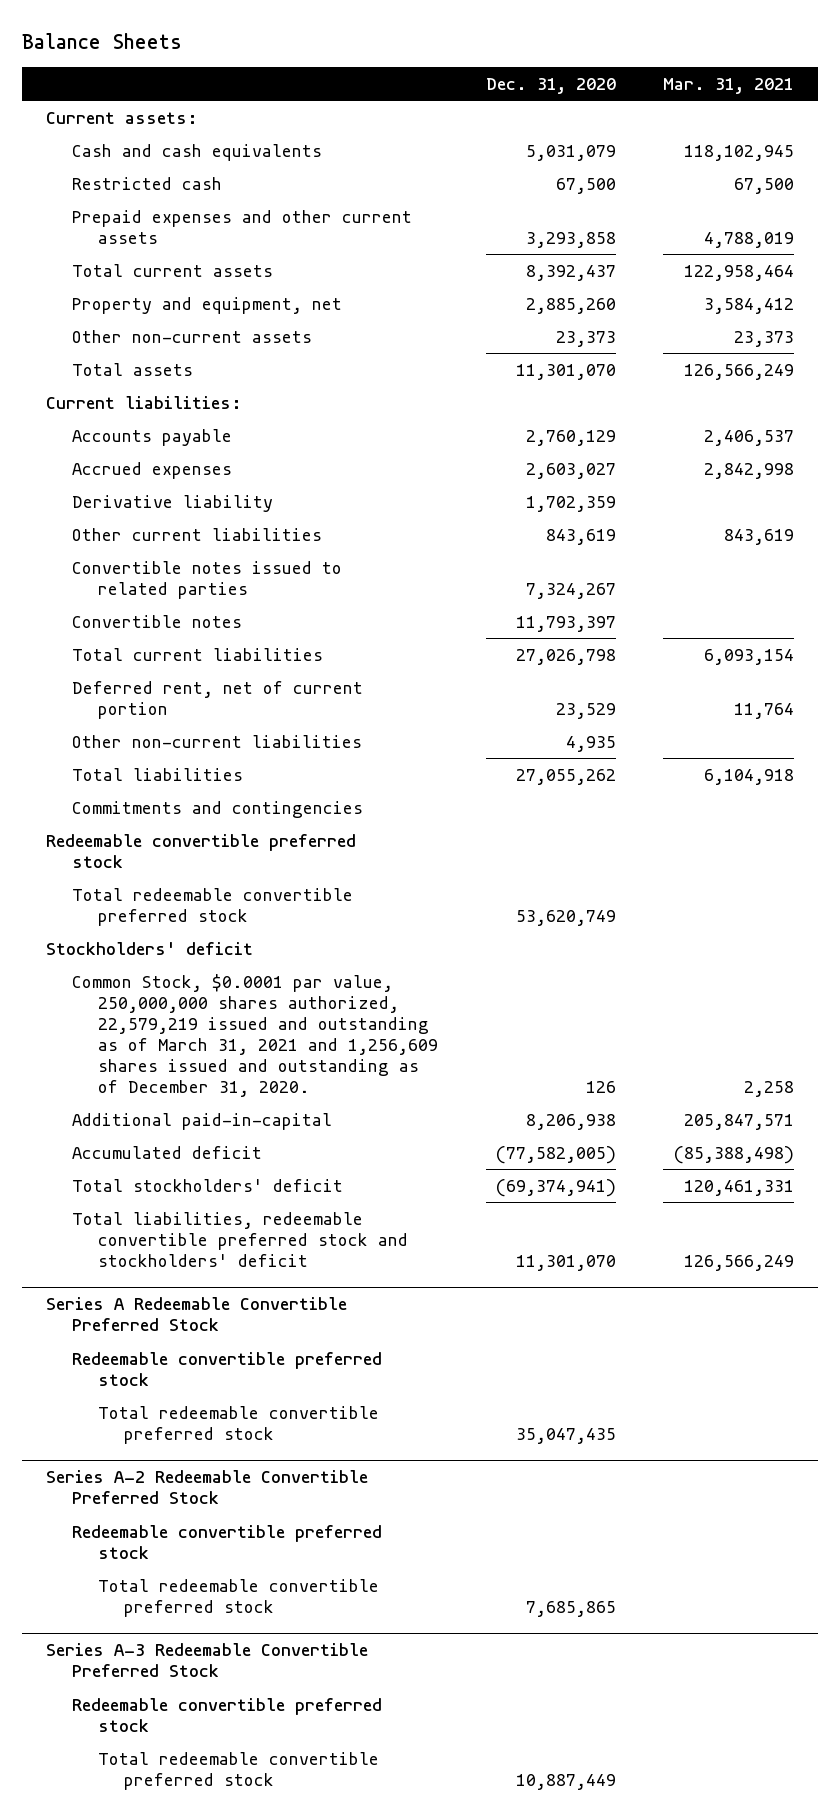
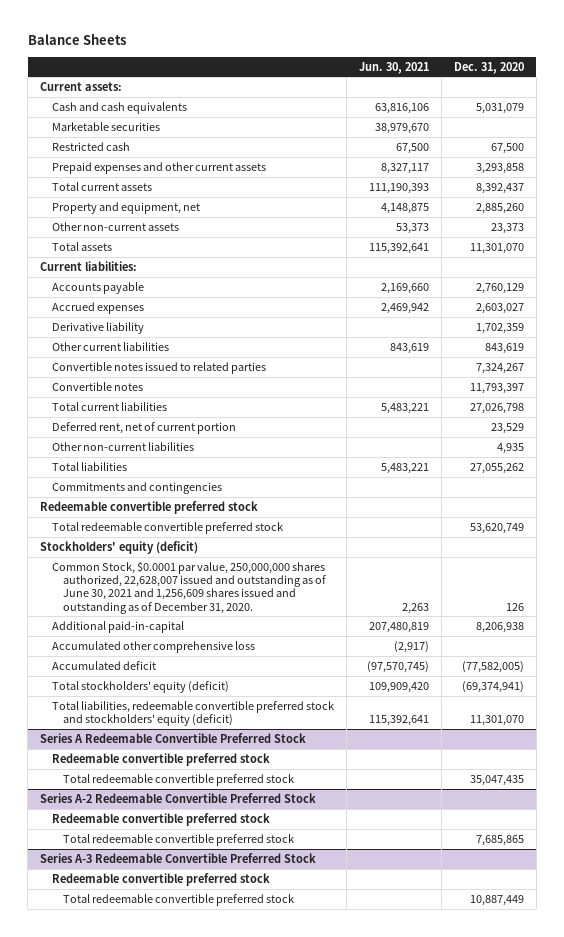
[663,77,795,94] Mar. 31, 2021 -> none
none -> [358,61,429,74] Jun. 30, 2021
none -> [51,121,160,131] Marketable securities
[45,941,253,955] Stockholders' deficit -> [40,540,199,554] Stockholders' equity (deficit)
[71,973,439,1097] Common Stock, $0.0001 par value, 250,000,000 shares authorized, 22,579,219 issued and outstanding as of March 31, 2021 and 1,256,609 shares issued and outstanding as of December 31, 2020. -> [51,560,327,614] Common Stock, $0.0001 par value, 250,000,000 shares authorized, 22,628,007 issued and outstanding as of June 30, 2021 and 1,256,609 shares issued and outstanding as of December 31, 2020.
none -> [51,640,255,653] Accumulated other comprehensive loss
[71,1178,343,1192] Total stockholders' deficit -> [51,680,229,693] Total stockholders' equity (deficit)
[71,1211,409,1267] Total liabilities, redeemable convertible preferred stock and stockholders' deficit -> [51,700,334,727] Total liabilities, redeemable convertible preferred stock and stockholders' equity (deficit)

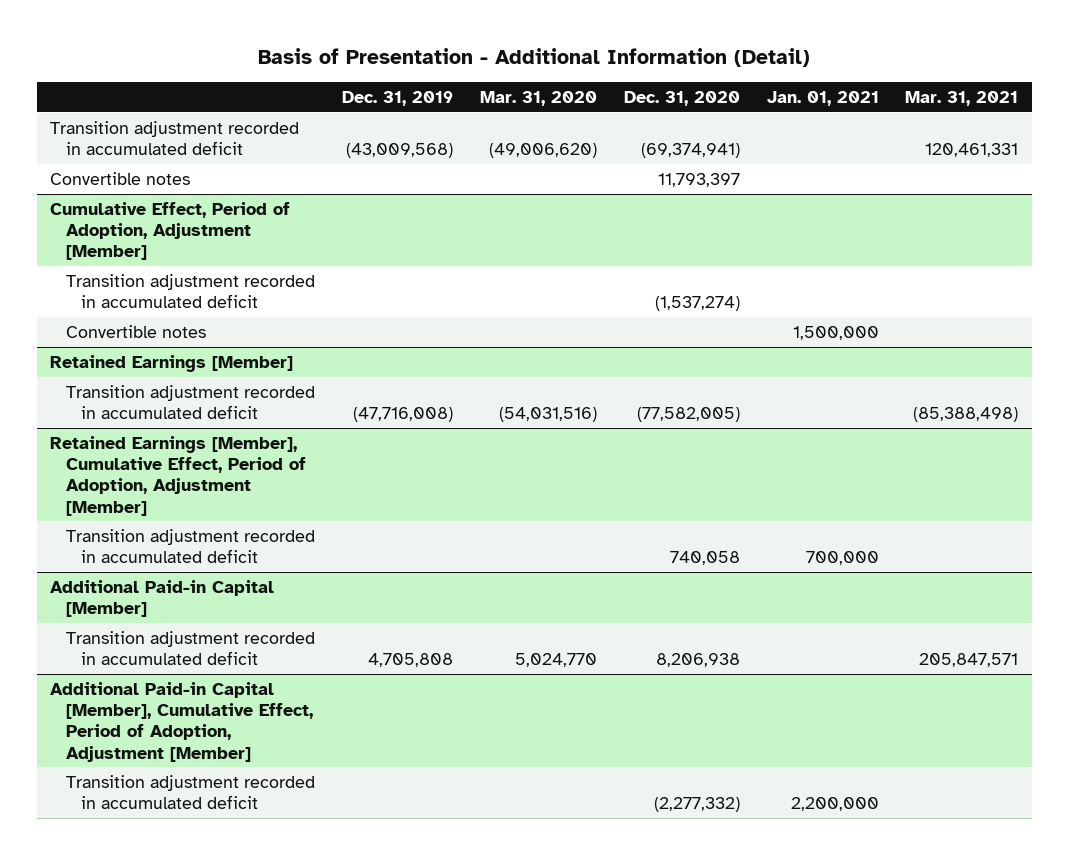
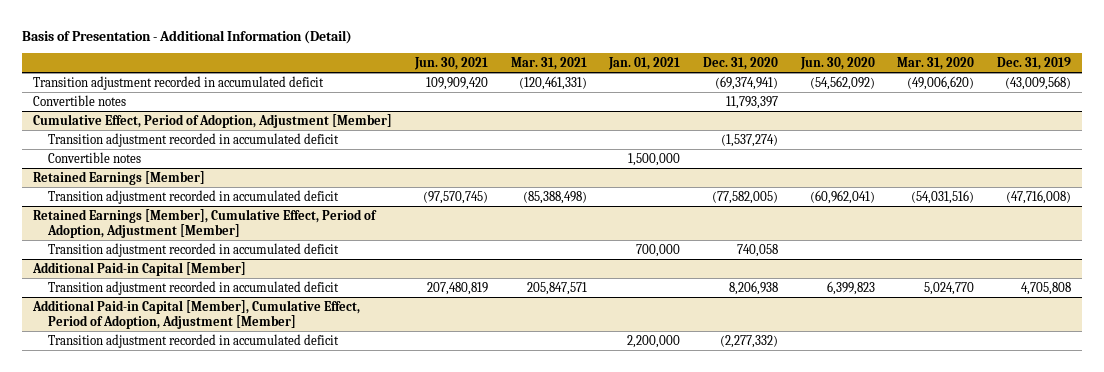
none -> [413,57,488,71] Jun. 30, 2021
none -> [799,57,875,71] Jun. 30, 2020
[925,143,1019,158] 120,461,331 -> [518,75,587,90] (120,461,331)

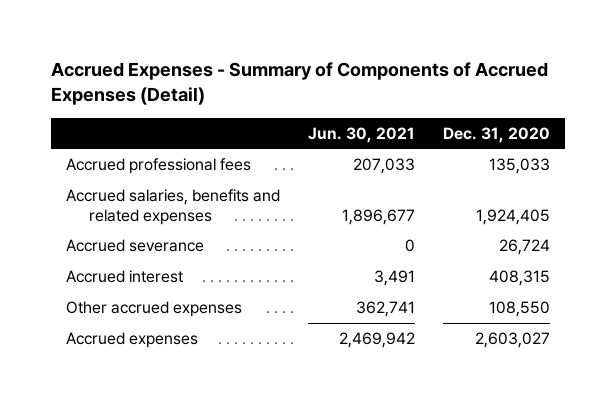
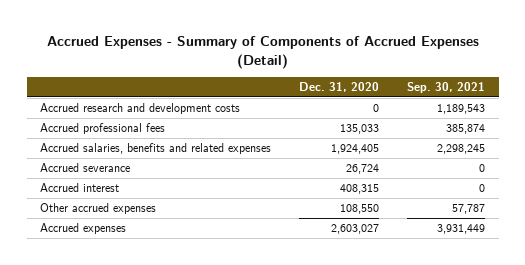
[307,126,415,143] Jun. 30, 2021 -> none
none -> [406,81,485,93] Sep. 30, 2021
none -> [40,103,241,115] Accrued research and development costs

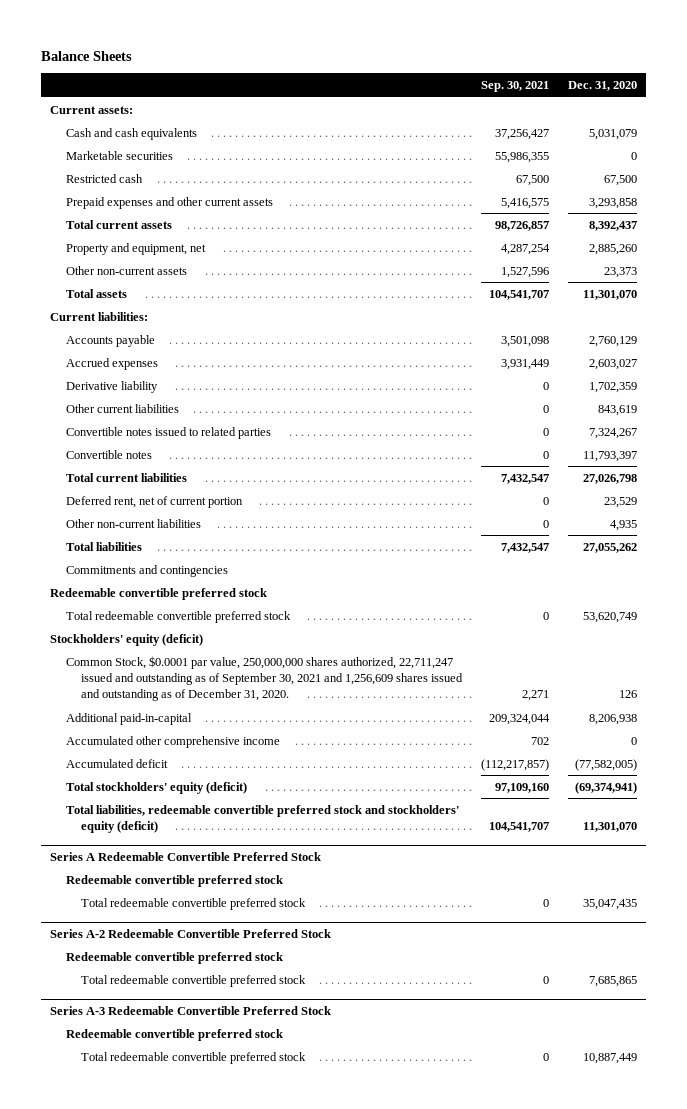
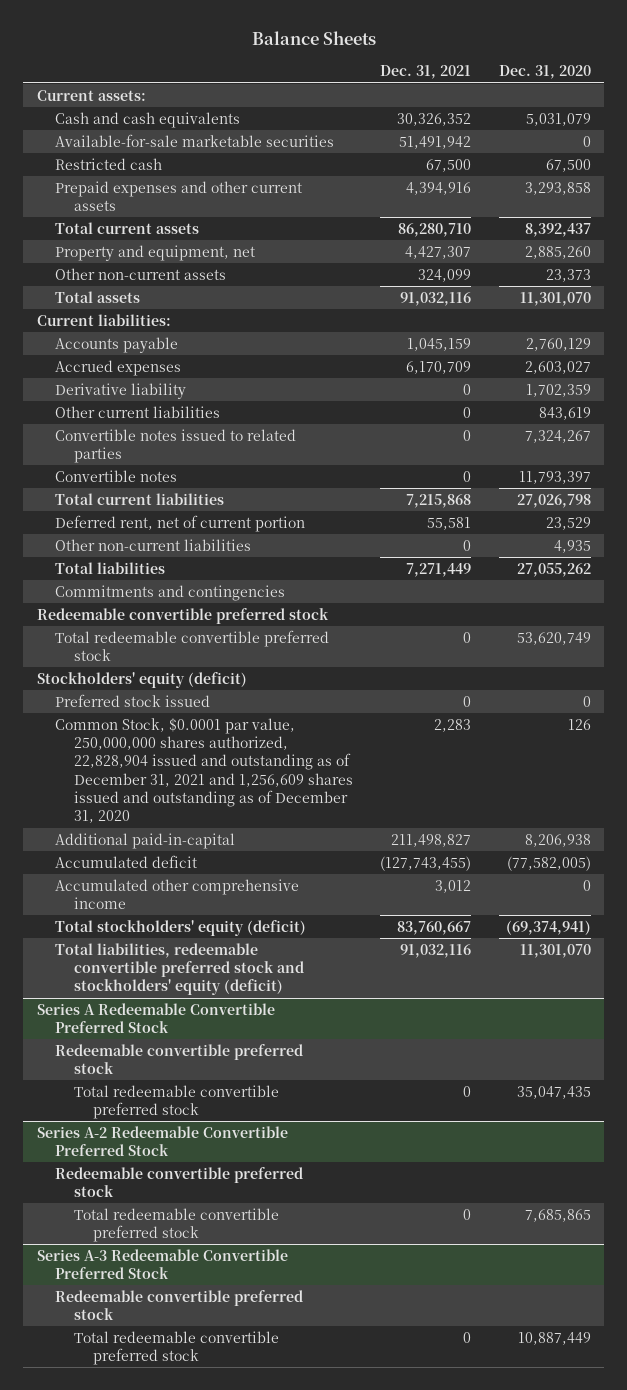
[480,81,549,93] Sep. 30, 2021 -> none
none -> [380,65,472,80] Dec. 31, 2021
[65,150,173,160] Marketable securities -> [55,133,335,147] Available-for-sale marketable securities
none -> [55,693,211,707] Preferred stock issued
[65,655,464,702] Common Stock, $0.0001 par value, 250,000,000 shares authorized, 22,711,247 issued and outstanding as of September 30, 2021 and 1,256,609 shares issued and outstanding as of December 31, 2020. -> [55,717,353,824] Common Stock, $0.0001 par value, 250,000,000 shares authorized, 22,828,904 issued and outstanding as of December 31, 2021 and 1,256,609 shares issued and outstanding as of December 31, 2020
[65,735,280,748] Accumulated other comprehensive income -> [55,878,300,910] Accumulated other comprehensive income

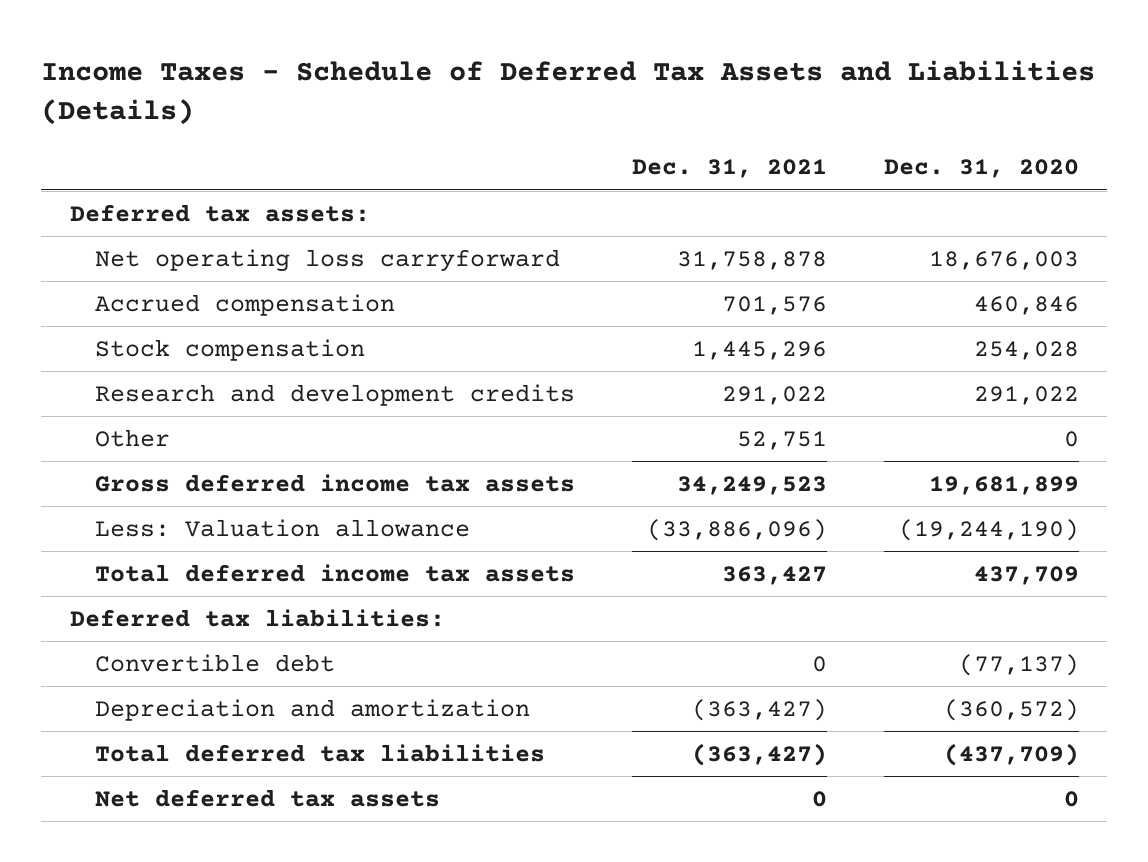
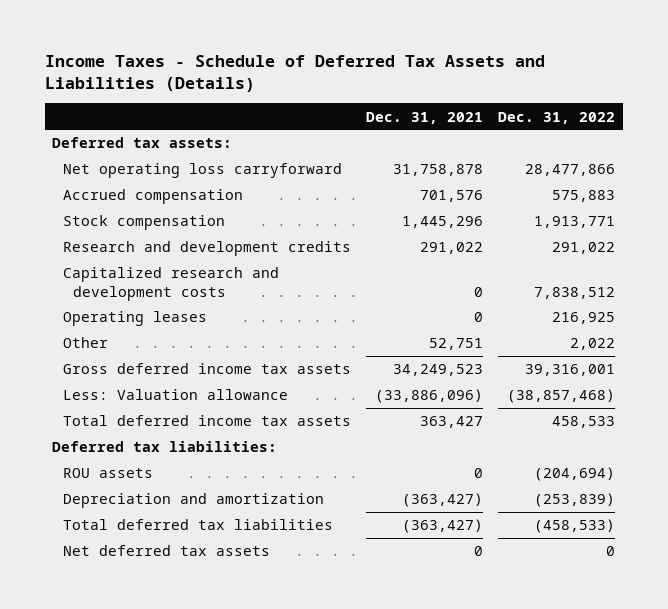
[883,159,1079,179] Dec. 31, 2020 -> none
none -> [498,111,616,124] Dec. 31, 2022
none -> [62,267,279,301] Capitalized research and development costs
none -> [62,311,207,327] Operating leases
[95,653,336,672] Convertible debt -> none
none -> [62,468,153,479] ROU assets

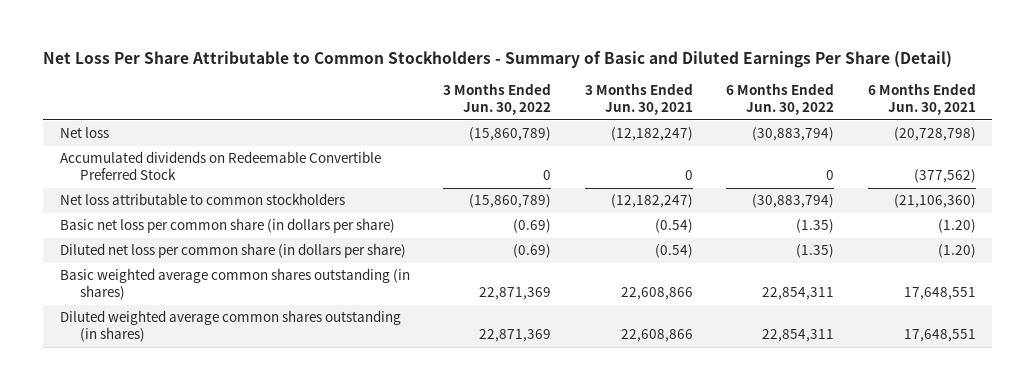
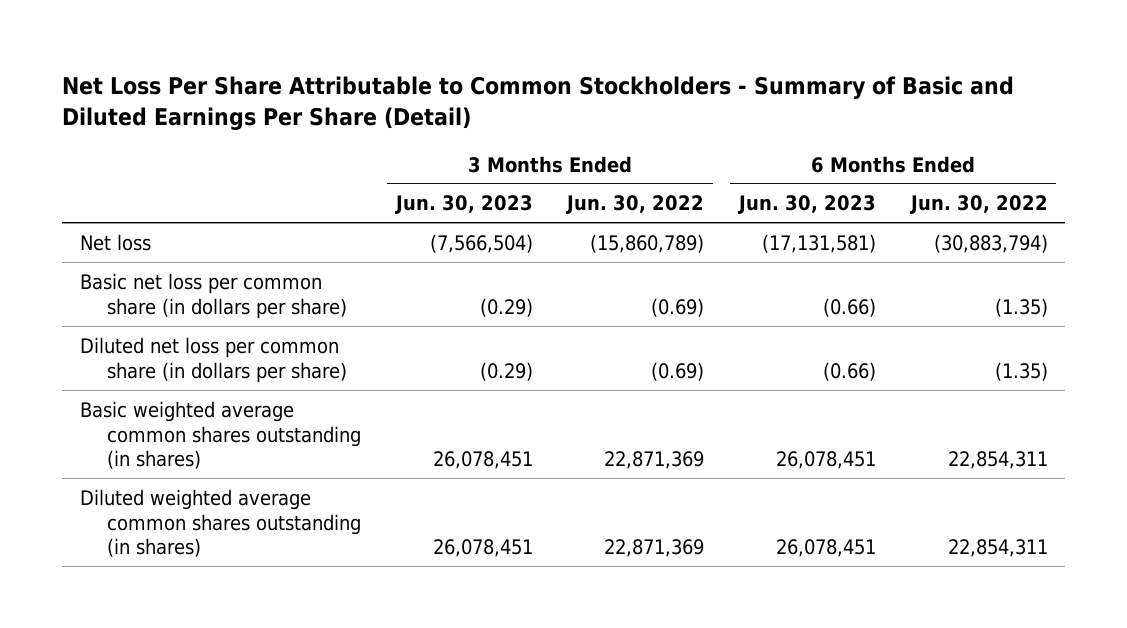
[584,83,693,116] 3 Months Ended Jun. 30, 2021 -> none
[867,83,976,116] 6 Months Ended Jun. 30, 2021 -> none
none -> [394,195,533,215] Jun. 30, 2023
none -> [737,195,876,215] Jun. 30, 2023
[60,151,382,181] Accumulated dividends on Redeemable Convertible Preferred Stock -> none
[60,193,346,206] Net loss attributable to common stockholders -> none

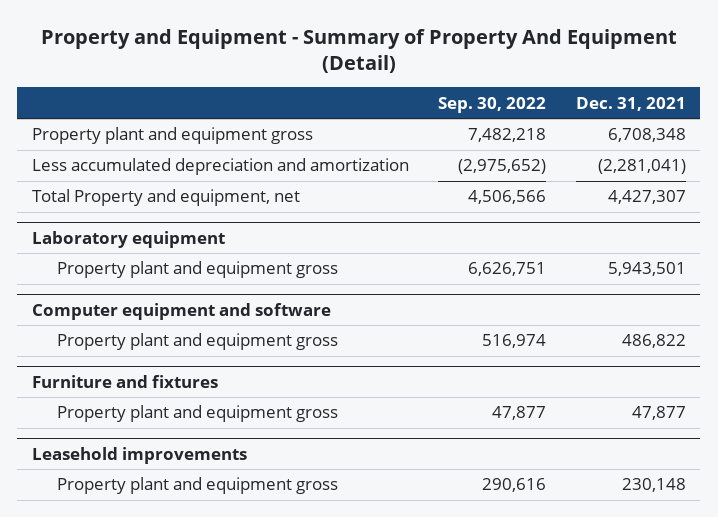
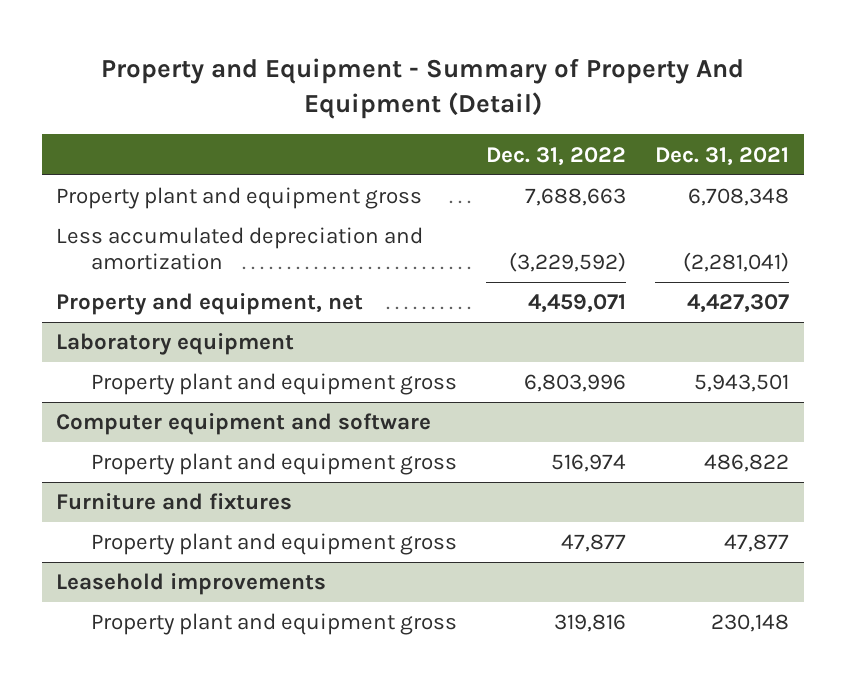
[438,96,547,113] Sep. 30, 2022 -> none
none -> [485,146,626,166] Dec. 31, 2022
[32,189,301,207] Total Property and equipment, net -> [56,293,364,316] Property and equipment, net

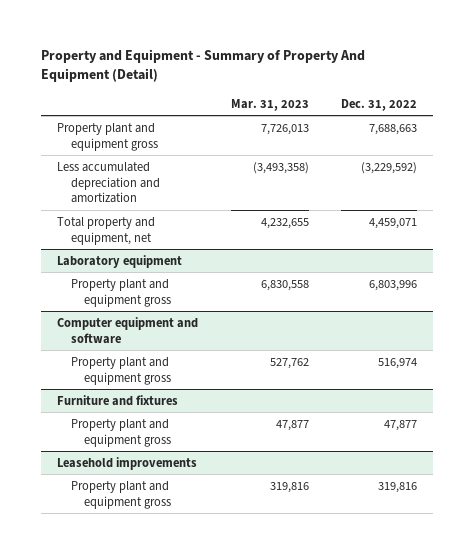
[655,146,790,166] Dec. 31, 2021 -> none
none -> [230,98,309,111] Mar. 31, 2023
[56,293,364,316] Property and equipment, net -> [57,216,156,245] Total property and equipment, net

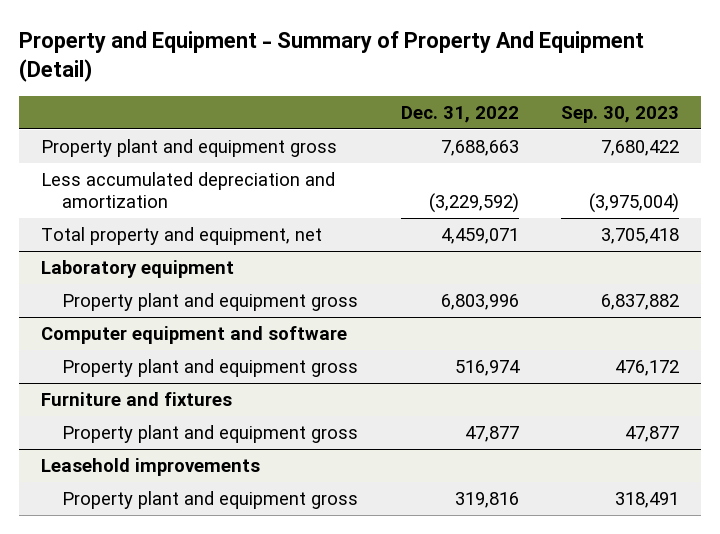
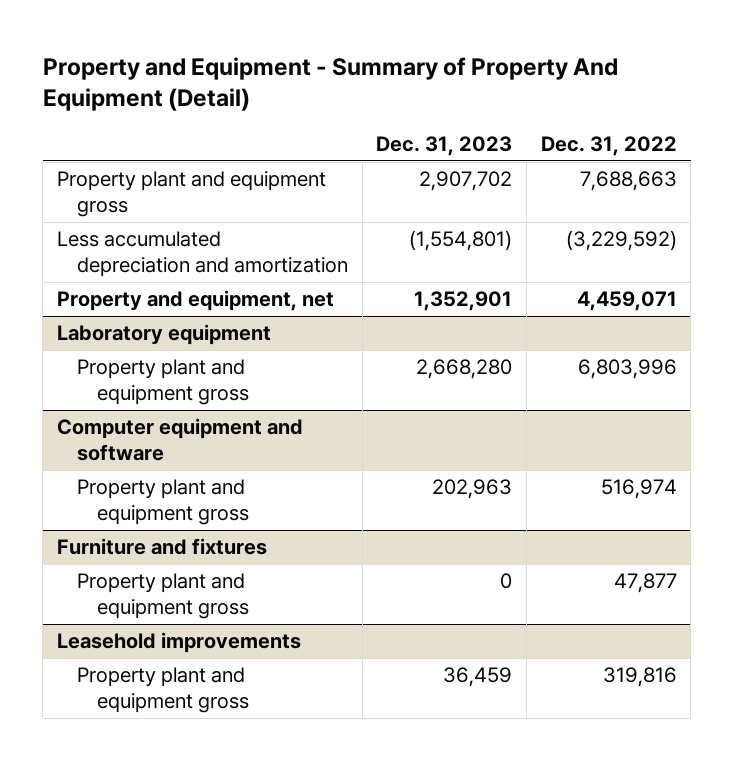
[561,105,680,123] Sep. 30, 2023 -> none
none -> [376,135,513,156] Dec. 31, 2023
[40,227,322,246] Total property and equipment, net -> [57,290,335,312] Property and equipment, net

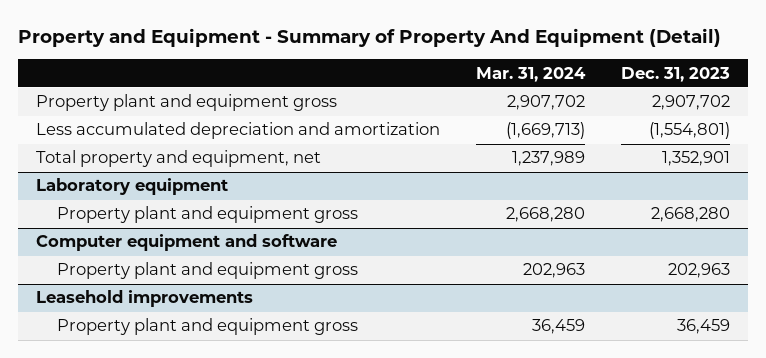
[540,135,677,156] Dec. 31, 2022 -> none
none -> [475,66,586,82] Mar. 31, 2024
[57,290,335,312] Property and equipment, net -> [35,150,321,168] Total property and equipment, net
[57,538,268,556] Furniture and fixtures -> none
[76,573,249,620] Property plant and equipment gross -> none

